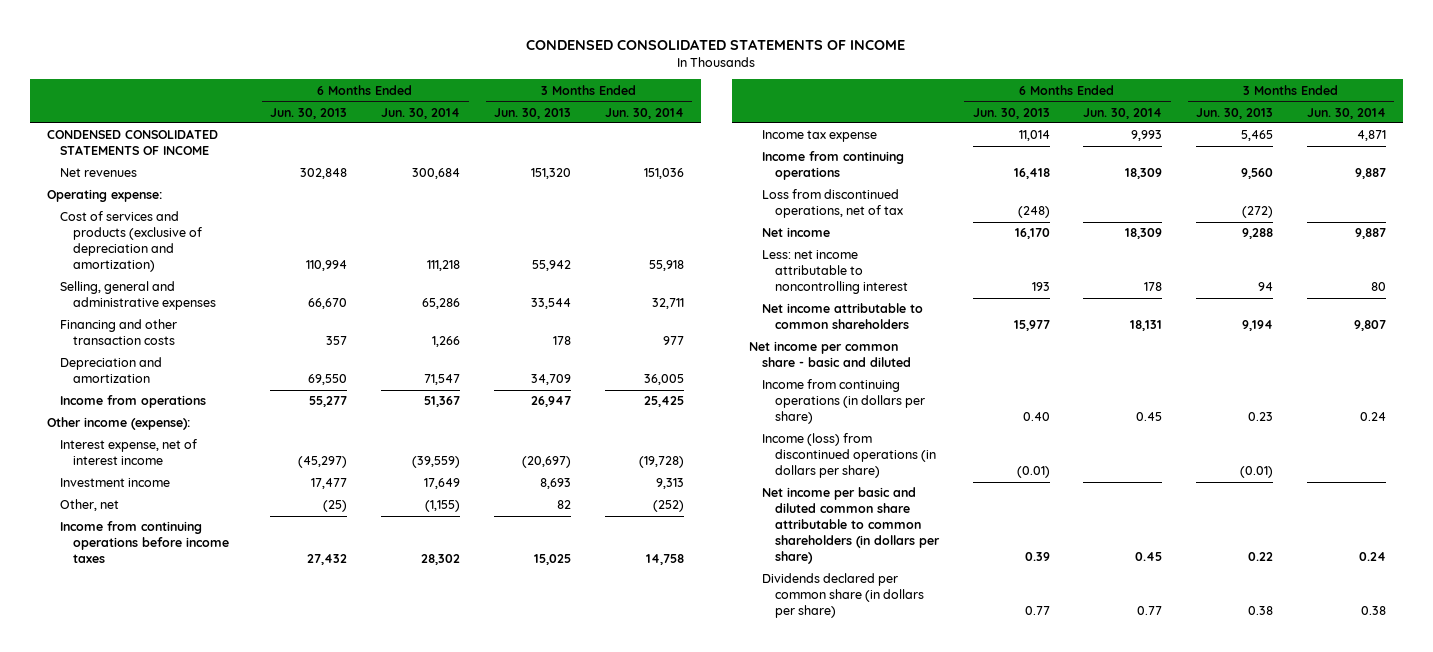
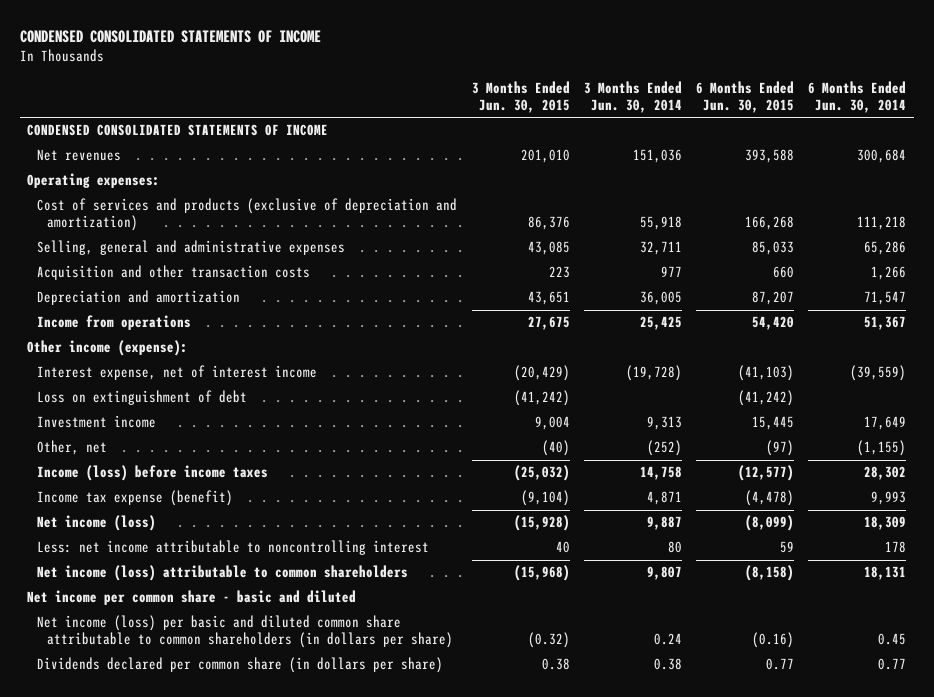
[270,107,348,119] Jun. 30, 2013 -> none
[493,107,571,119] Jun. 30, 2013 -> none
none -> [471,81,570,113] 3 Months Ended Jun. 30, 2015
none -> [696,81,795,113] 6 Months Ended Jun. 30, 2015
[46,189,162,203] Operating expense: -> [27,173,161,189] Operating expenses:
[59,319,177,346] Financing and other transaction costs -> [37,265,311,281] Acquisition and other transaction costs
none -> [37,390,248,406] Loss on extinguishment of debt
[761,151,904,181] Income from continuing operations -> none
[761,189,903,219] Loss from discontinued operations, net of tax -> none
[59,521,229,564] Income from continuing operations before income taxes -> [37,465,269,482] Income (loss) before income taxes
[761,130,877,143] Income tax expense -> [37,490,234,507] Income tax expense (benefit)
[761,227,830,238] Net income -> [37,515,157,532] Net income (loss)
[761,303,923,330] Net income attributable to common shareholders -> [37,565,409,582] Net income (loss) attributable to common shareholders
[761,379,925,425] Income from continuing operations (in dollars per share) -> none
[761,433,936,479] Income (loss) from discontinued operations (in dollars per share) -> none
[761,487,940,565] Net income per basic and diluted common share attributable to common shareholders (in dollars per share) -> [37,615,454,649] Net income (loss) per basic and diluted common share attributable to common shareholders (in dollars per share)

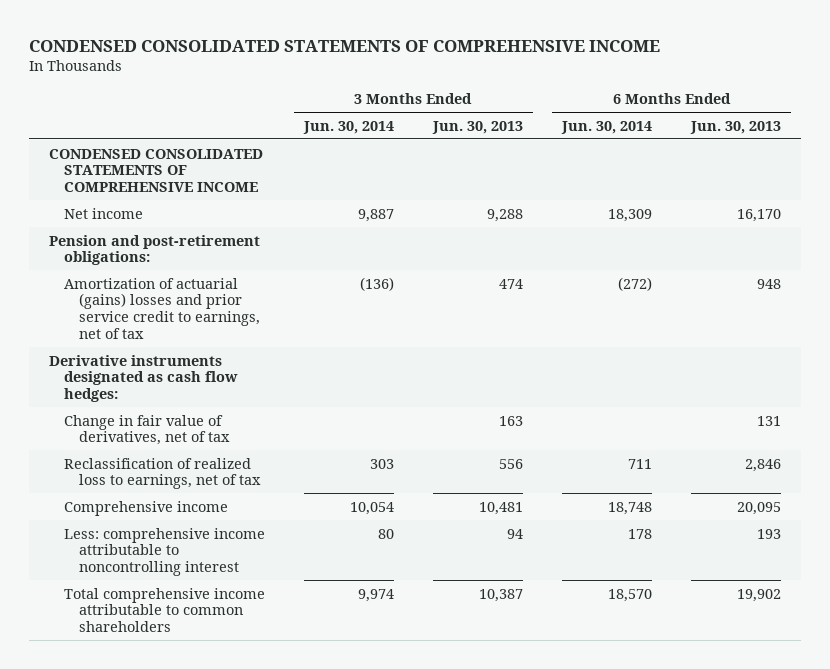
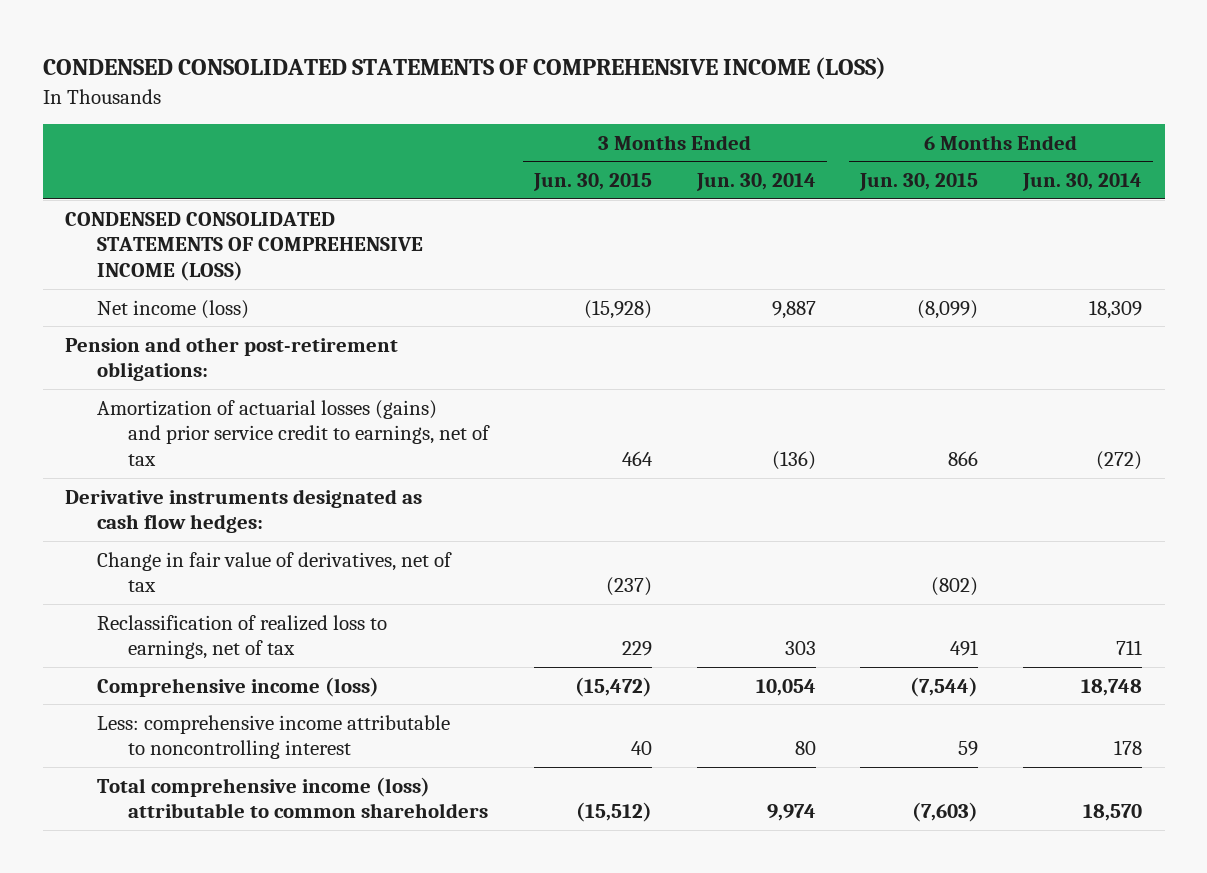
[29,39,661,52] CONDENSED CONSOLIDATED STATEMENTS OF COMPREHENSIVE INCOME -> [42,57,886,80] CONDENSED CONSOLIDATED STATEMENTS OF COMPREHENSIVE INCOME (LOSS)
[431,120,523,134] Jun. 30, 2013 -> none
[690,120,782,134] Jun. 30, 2013 -> none
none -> [532,173,652,192] Jun. 30, 2015
none -> [859,173,979,192] Jun. 30, 2015
[48,148,263,193] CONDENSED CONSOLIDATED STATEMENTS OF COMPREHENSIVE INCOME -> [65,211,423,282] CONDENSED CONSOLIDATED STATEMENTS OF COMPREHENSIVE INCOME (LOSS)
[63,207,143,219] Net income -> [96,299,249,319] Net income (loss)
[48,234,260,266] Pension and post-retirement obligations: -> [65,336,399,382] Pension and other post-retirement obligations:
[63,277,260,340] Amortization of actuarial (gains) losses and prior service credit to earnings, net of tax -> [96,399,490,467] Amortization of actuarial losses (gains) and prior service credit to earnings, net of tax
[63,500,228,516] Comprehensive income -> [96,676,379,697] Comprehensive income (loss)
[63,587,265,633] Total comprehensive income attributable to common shareholders -> [96,776,488,819] Total comprehensive income (loss) attributable to common shareholders

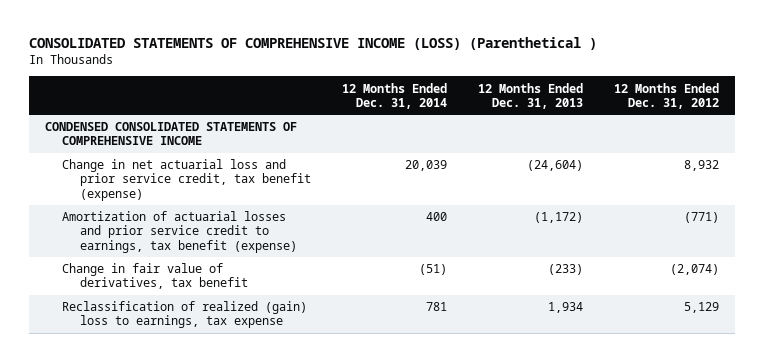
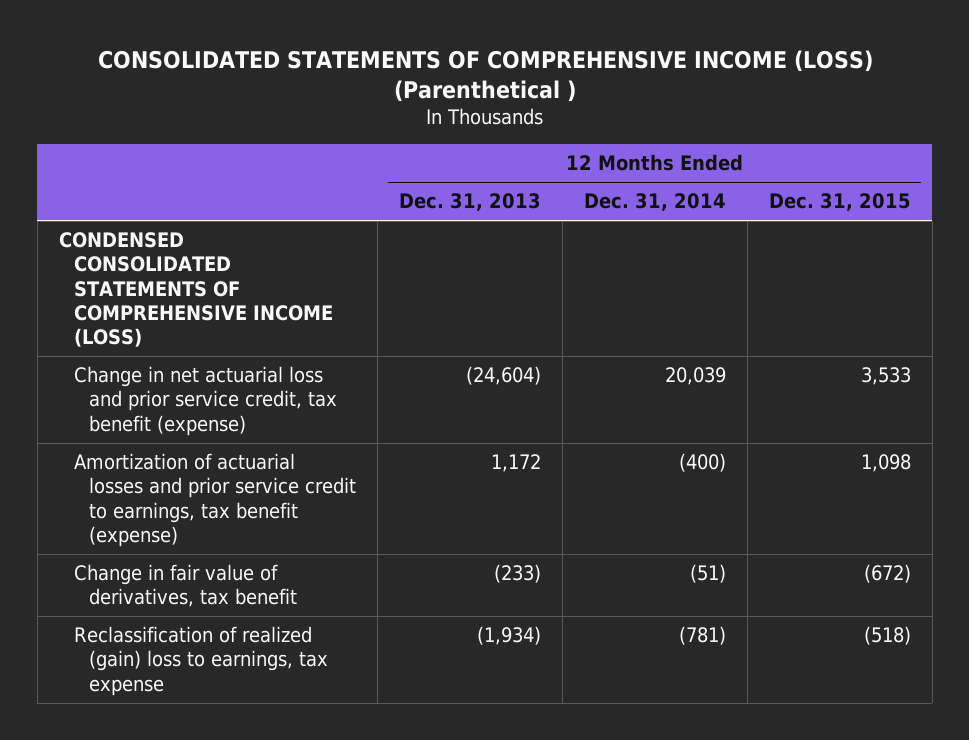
[614,82,720,109] 12 Months Ended Dec. 31, 2012 -> none
none -> [768,193,911,212] Dec. 31, 2015
[44,122,297,146] CONDENSED CONSOLIDATED STATEMENTS OF COMPREHENSIVE INCOME -> [58,232,333,348] CONDENSED CONSOLIDATED STATEMENTS OF COMPREHENSIVE INCOME (LOSS)
[425,212,447,222] 400 -> [678,453,726,473] (400)
[534,212,584,224] (1,172) -> [491,454,542,473] 1,172
[425,302,447,312] 781 -> [678,626,726,646] (781)
[548,302,584,314] 1,934 -> [477,626,542,646] (1,934)

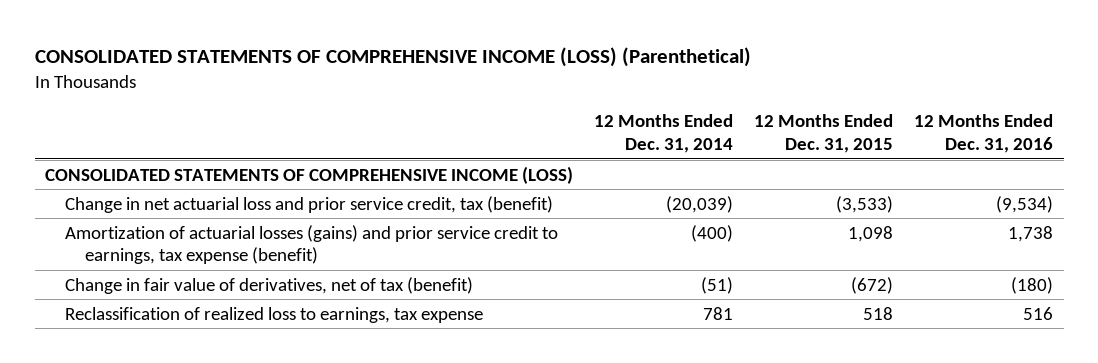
[97,49,873,102] CONSOLIDATED STATEMENTS OF COMPREHENSIVE INCOME (LOSS) (Parenthetical ) -> [34,47,751,68] CONSOLIDATED STATEMENTS OF COMPREHENSIVE INCOME (LOSS) (Parenthetical)
[399,193,542,212] Dec. 31, 2013 -> none
none -> [914,114,1054,153] 12 Months Ended Dec. 31, 2016
[58,232,333,348] CONDENSED CONSOLIDATED STATEMENTS OF COMPREHENSIVE INCOME (LOSS) -> [45,165,574,184] CONSOLIDATED STATEMENTS OF COMPREHENSIVE INCOME (LOSS)
[73,366,338,436] Change in net actuarial loss and prior service credit, tax benefit (expense) -> [64,195,553,213] Change in net actuarial loss and prior service credit, tax (benefit)
[664,367,726,386] 20,039 -> [666,195,734,213] (20,039)
[860,367,911,386] 3,533 -> [836,195,894,213] (3,533)
[73,453,357,547] Amortization of actuarial losses and prior service credit to earnings, tax benefit (expense) -> [64,224,558,265] Amortization of actuarial losses (gains) and prior service credit to earnings, tax expense (benefit)
[73,564,298,608] Change in fair value of derivatives, tax benefit -> [64,276,473,294] Change in fair value of derivatives, net of tax (benefit)
[73,626,329,696] Reclassification of realized (gain) loss to earnings, tax expense -> [64,306,483,323] Reclassification of realized loss to earnings, tax expense
[678,626,726,646] (781) -> [703,306,734,320] 781
[863,626,911,646] (518) -> [863,306,894,320] 518

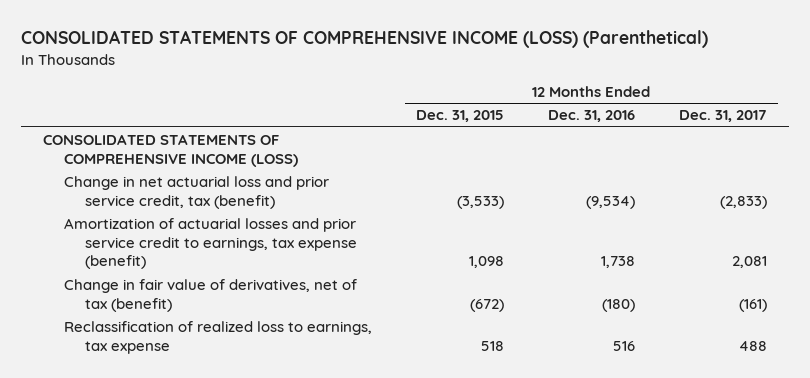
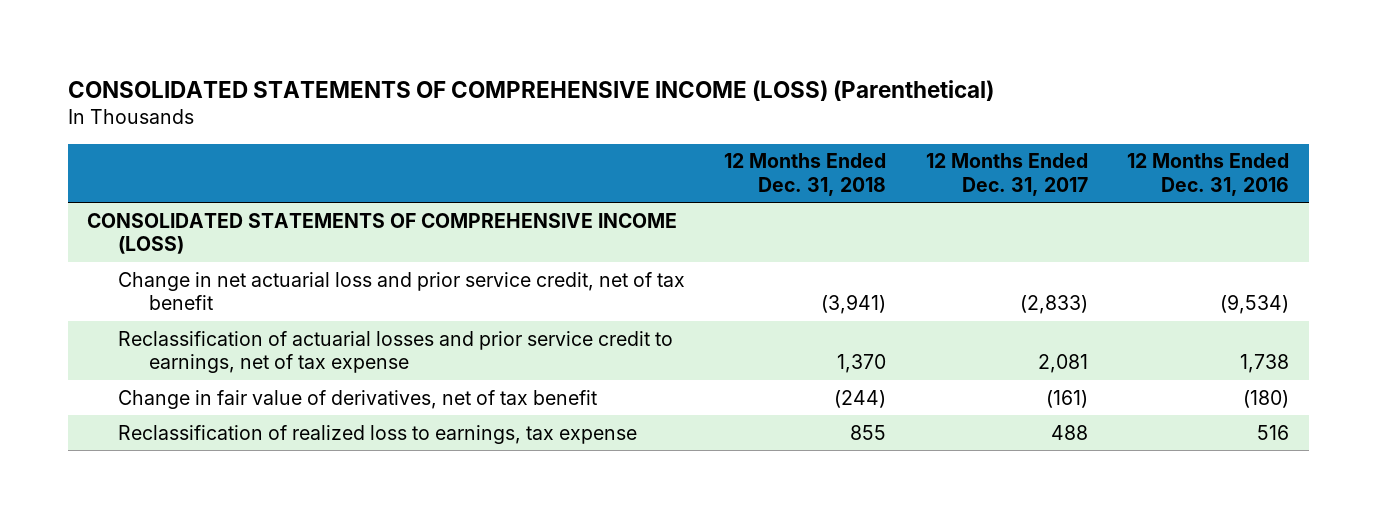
[415,110,504,123] Dec. 31, 2015 -> none
none -> [724,153,887,196] 12 Months Ended Dec. 31, 2018
[64,176,330,209] Change in net actuarial loss and prior service credit, tax (benefit) -> [117,271,685,311] Change in net actuarial loss and prior service credit, net of tax benefit
[64,218,358,270] Amortization of actuarial losses and prior service credit to earnings, tax expense (benefit) -> [117,330,673,374] Reclassification of actuarial losses and prior service credit to earnings, net of tax expense
[64,279,358,312] Change in fair value of derivatives, net of tax (benefit) -> [117,389,597,409] Change in fair value of derivatives, net of tax benefit

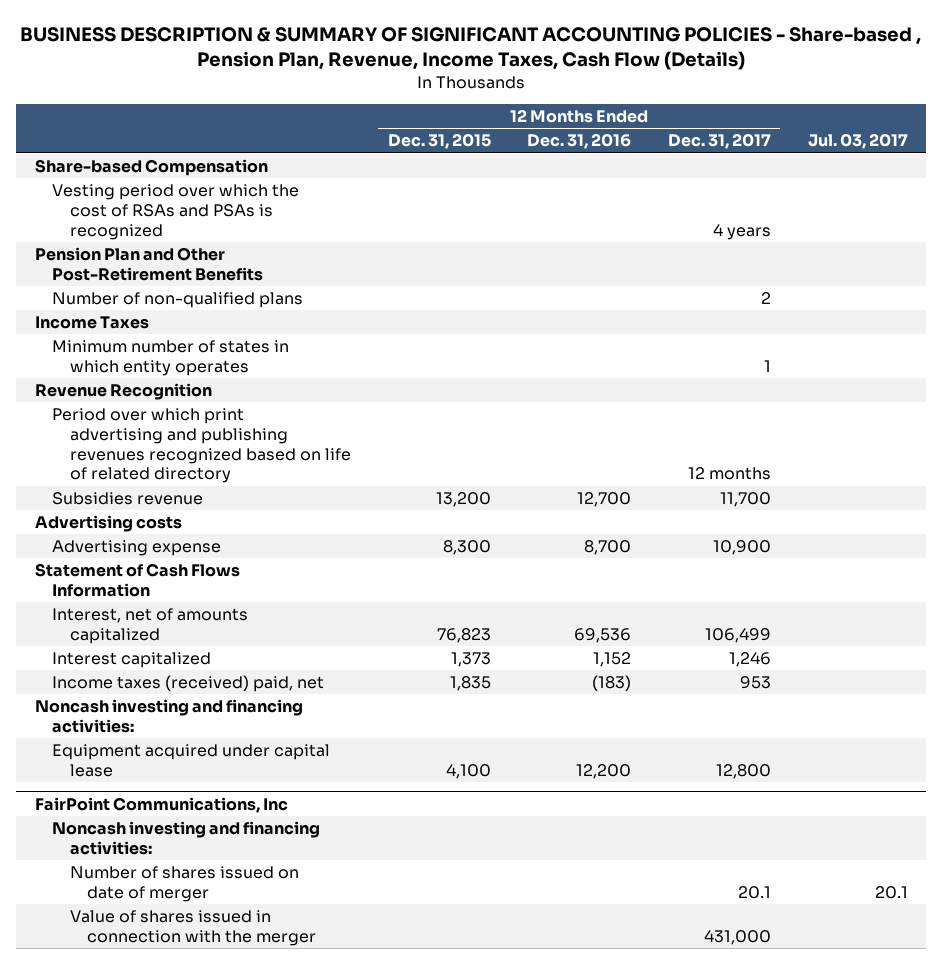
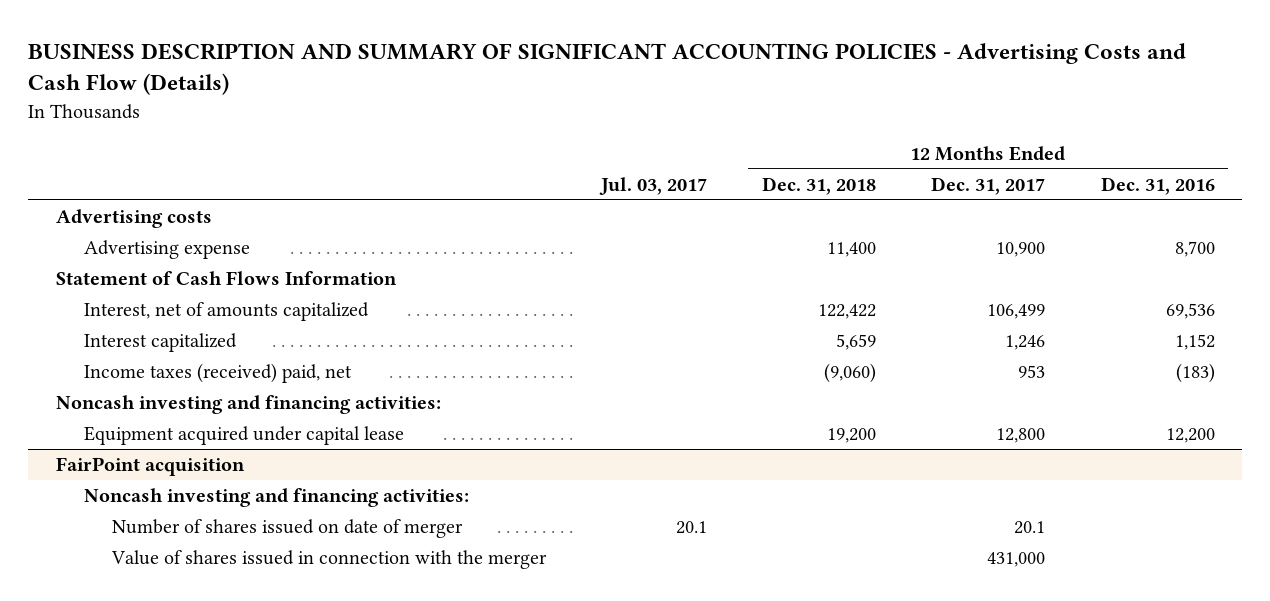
[20,27,922,71] BUSINESS DESCRIPTION & SUMMARY OF SIGNIFICANT ACCOUNTING POLICIES - Share-based , Pension Plan, Revenue, Income Taxes, Cash Flow (Details) -> [28,43,1187,96] BUSINESS DESCRIPTION AND SUMMARY OF SIGNIFICANT ACCOUNTING POLICIES - Advertising Costs and Cash Flow (Details)
[387,133,491,150] Dec. 31, 2015 -> none
none -> [762,176,877,195] Dec. 31, 2018
[34,158,268,176] Share-based Compensation -> none
[52,183,300,240] Vesting period over which the cost of RSAs and PSAs is recognized -> none
[34,246,264,281] Pension Plan and Other Post-Retirement Benefits -> none
[52,291,304,308] Number of non-qualified plans -> none
[34,315,149,329] Income Taxes -> none
[52,339,290,376] Minimum number of states in which entity operates -> none
[34,382,212,400] Revenue Recognition -> none
[52,407,351,484] Period over which print advertising and publishing revenues recognized based on life of related directory -> none
[52,491,204,505] Subsidies revenue -> none
[34,796,288,813] FairPoint Communications, Inc -> [55,457,245,477] FairPoint acquisition

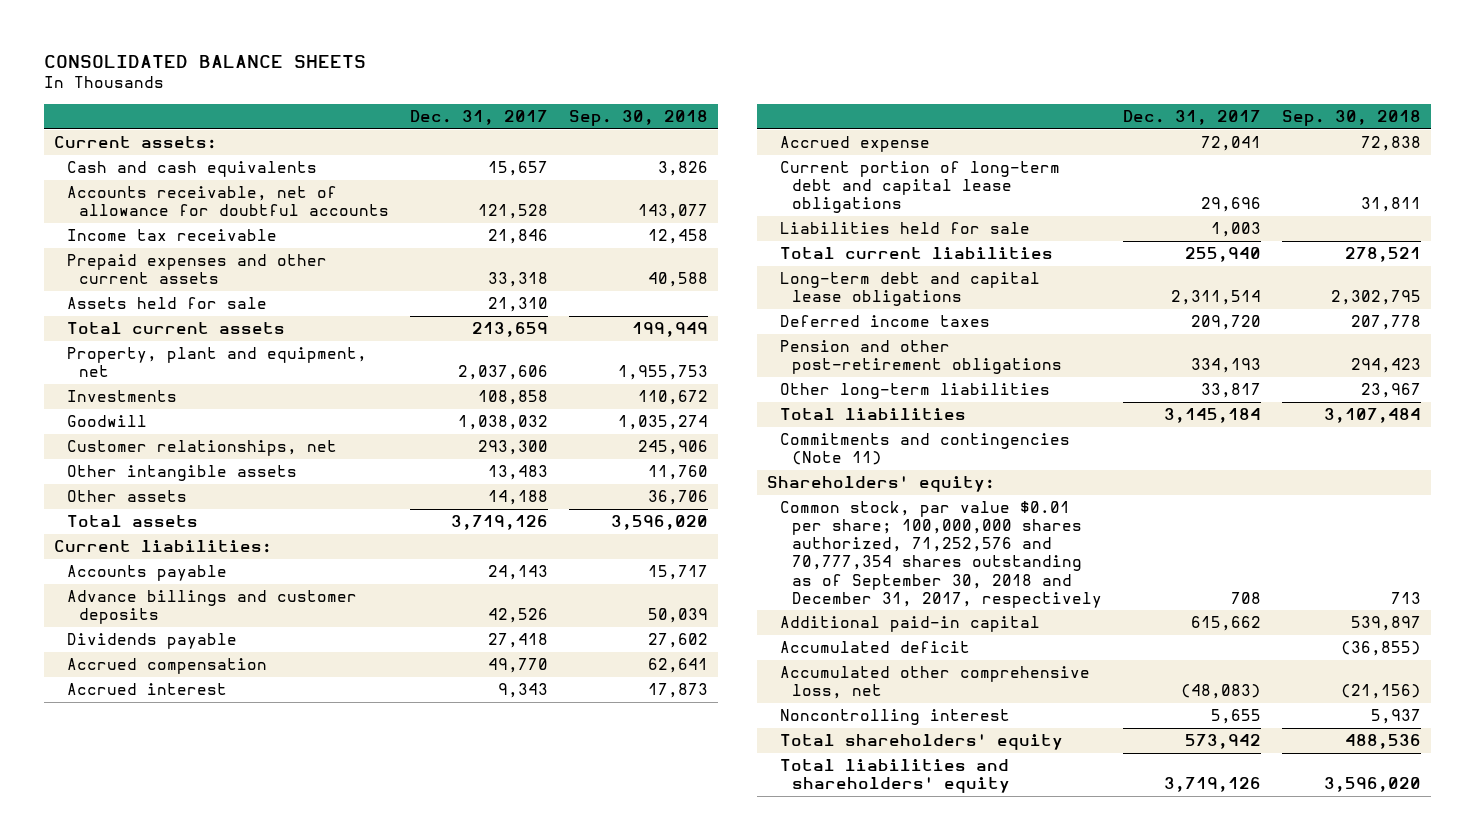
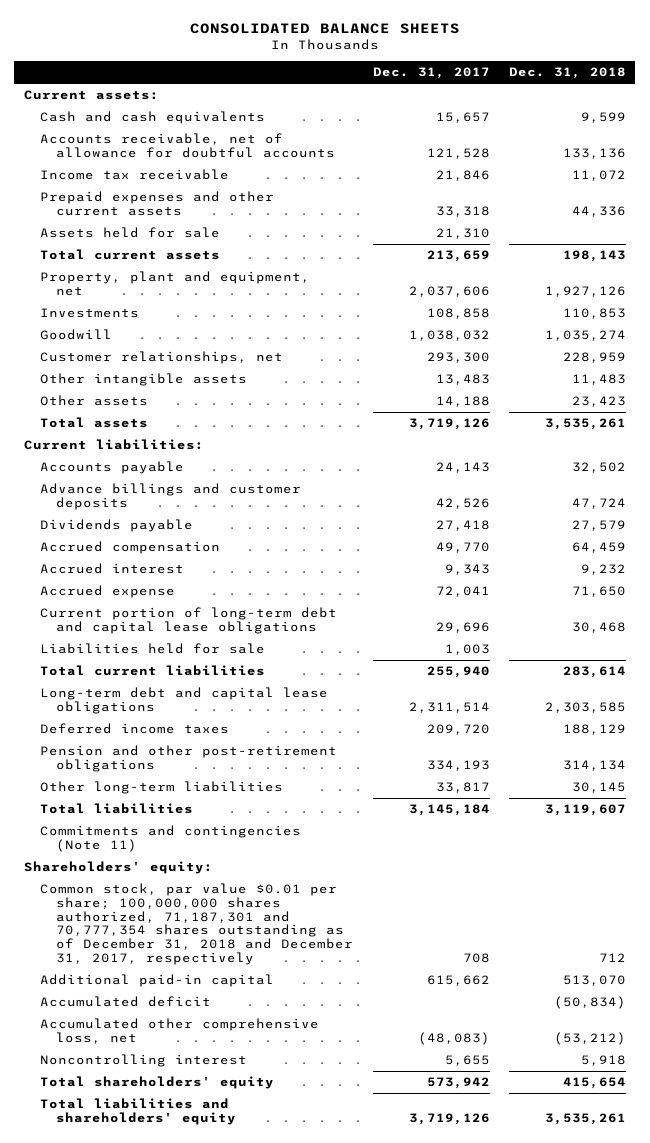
[569,110,709,127] Sep. 30, 2018 -> none
none -> [508,67,626,80] Dec. 31, 2018
[779,501,1102,608] Common stock, par value $0.01 per share; 100,000,000 shares authorized, 71,252,576 and 70,777,354 shares outstanding as of September 30, 2018 and December 31, 2017, respectively -> [40,883,354,965] Common stock, par value $0.01 per share; 100,000,000 shares authorized, 71,187,301 and 70,777,354 shares outstanding as of December 31, 2018 and December 31, 2017, respectively

